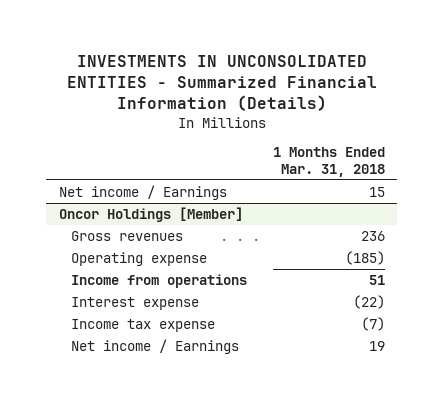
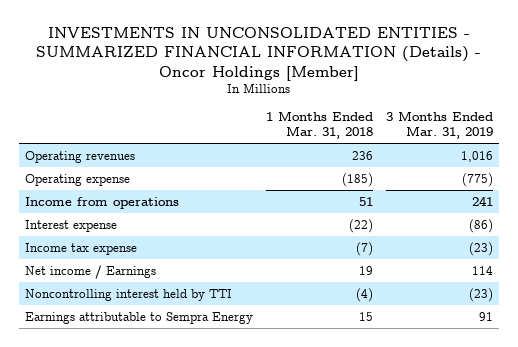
[66,55,377,112] INVESTMENTS IN UNCONSOLIDATED ENTITIES - Summarized Financial Information (Details) -> [35,27,481,81] INVESTMENTS IN UNCONSOLIDATED ENTITIES - SUMMARIZED FINANCIAL INFORMATION (Details) - Oncor Holdings [Member]
none -> [385,111,493,140] 3 Months Ended Mar. 31, 2019
[59,184,228,200] Net income / Earnings -> none
[59,206,244,222] Oncor Holdings [Member] -> none
[70,230,183,241] Gross revenues -> [25,150,136,163] Operating revenues
none -> [25,288,233,301] Noncontrolling interest held by TTI
none -> [25,311,254,324] Earnings attributable to Sempra Energy

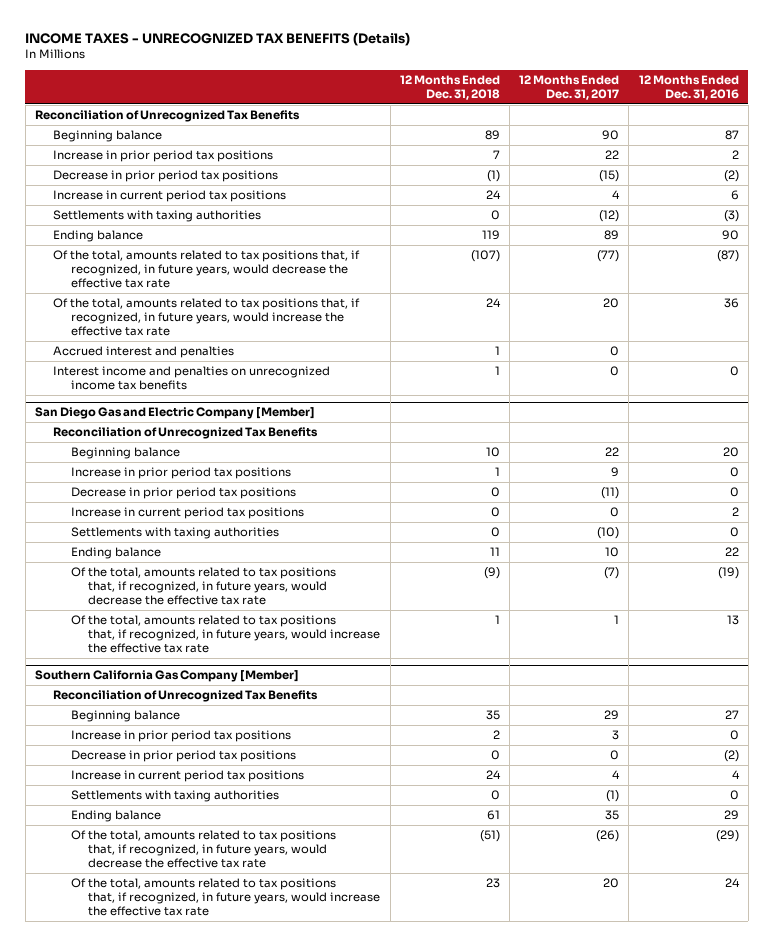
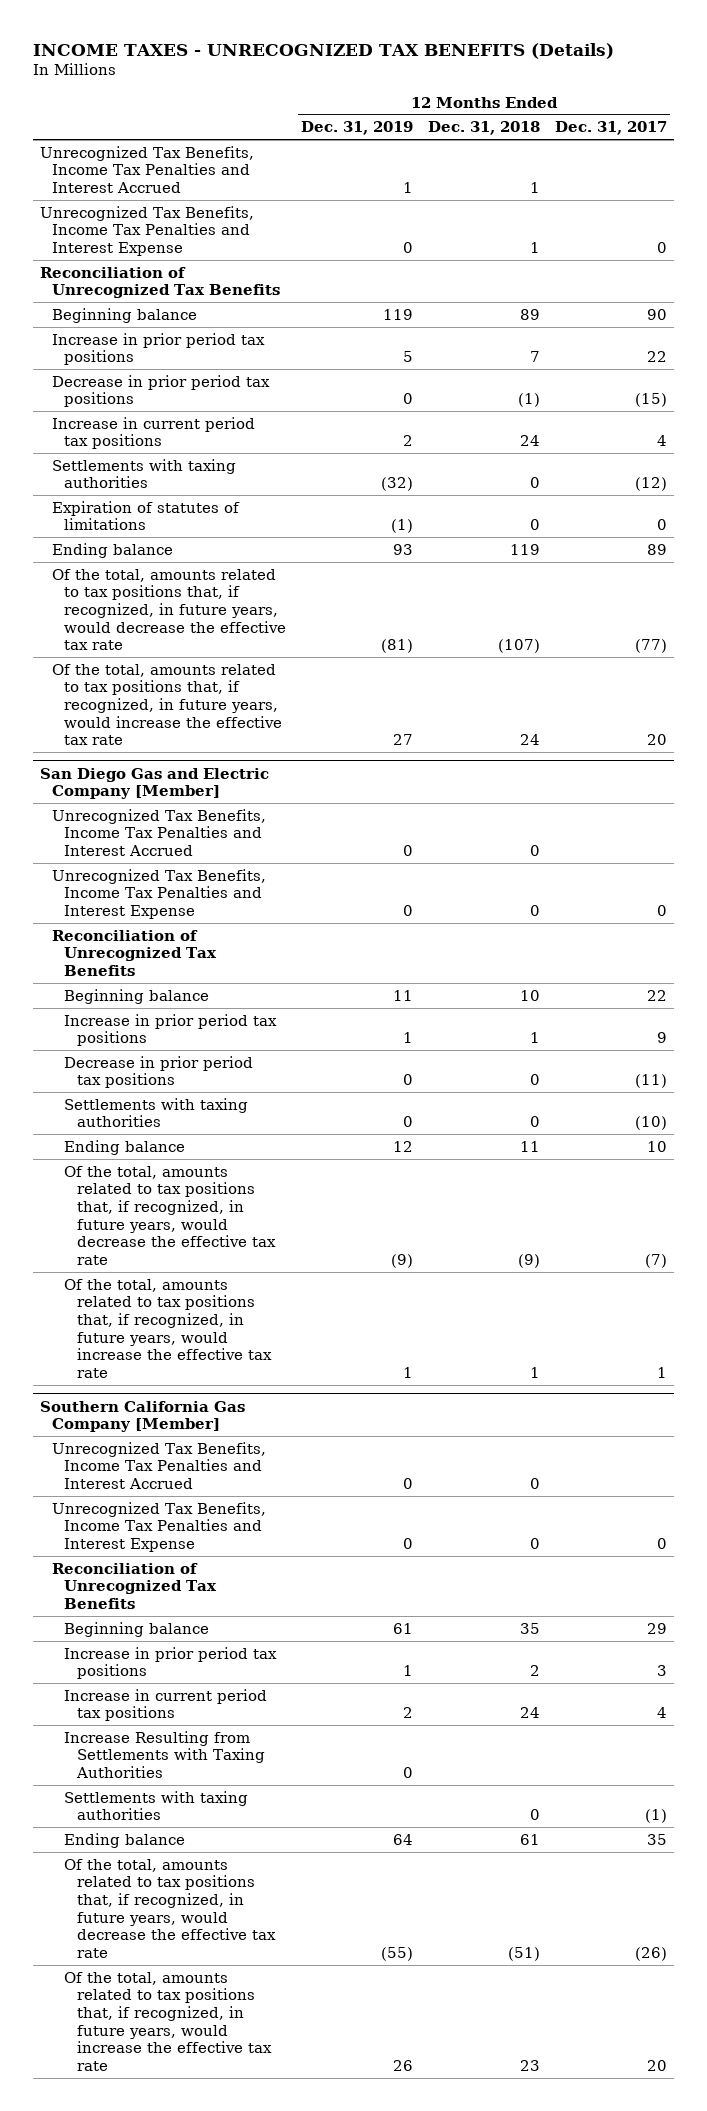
[638,74,739,100] 12 Months Ended Dec. 31, 2016 -> none
none -> [301,121,414,136] Dec. 31, 2019
none -> [40,145,255,193] Unrecognized Tax Benefits, Income Tax Penalties and Interest Accrued
none -> [40,205,255,256] Unrecognized Tax Benefits, Income Tax Penalties and Interest Expense
none -> [52,500,241,531] Expiration of statutes of limitations
[52,346,234,359] Accrued interest and penalties -> none
[52,366,330,391] Interest income and penalties on unrecognized income tax benefits -> none
none -> [52,808,267,856] Unrecognized Tax Benefits, Income Tax Penalties and Interest Accrued
none -> [52,868,267,919] Unrecognized Tax Benefits, Income Tax Penalties and Interest Expense
[70,507,304,520] Increase in current period tax positions -> none
none -> [52,1441,267,1489] Unrecognized Tax Benefits, Income Tax Penalties and Interest Accrued
none -> [52,1501,267,1552] Unrecognized Tax Benefits, Income Tax Penalties and Interest Expense
[70,750,296,763] Decrease in prior period tax positions -> none
none -> [64,1730,265,1778] Increase Resulting from Settlements with Taxing Authorities

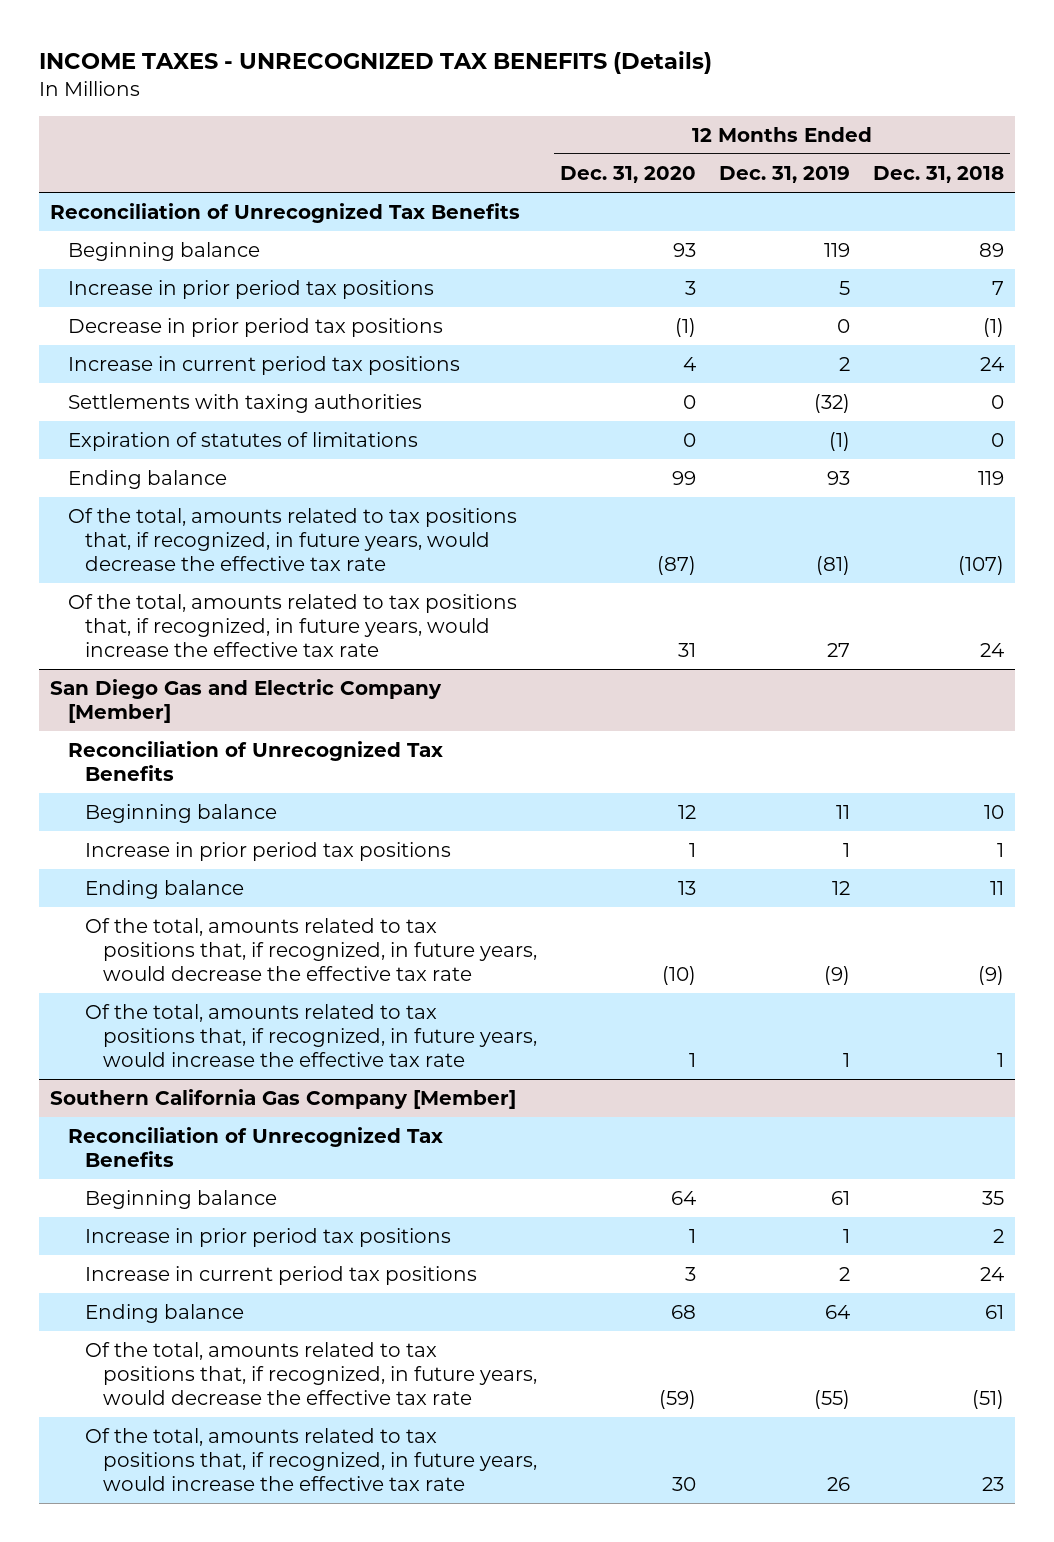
[554,121,667,136] Dec. 31, 2017 -> none
none -> [559,165,696,183] Dec. 31, 2020
[40,145,255,193] Unrecognized Tax Benefits, Income Tax Penalties and Interest Accrued -> none
[40,205,255,256] Unrecognized Tax Benefits, Income Tax Penalties and Interest Expense -> none
[52,808,267,856] Unrecognized Tax Benefits, Income Tax Penalties and Interest Accrued -> none
[52,868,267,919] Unrecognized Tax Benefits, Income Tax Penalties and Interest Expense -> none
[64,1055,254,1089] Decrease in prior period tax positions -> none
[64,1097,249,1128] Settlements with taxing authorities -> none
[52,1441,267,1489] Unrecognized Tax Benefits, Income Tax Penalties and Interest Accrued -> none
[52,1501,267,1552] Unrecognized Tax Benefits, Income Tax Penalties and Interest Expense -> none
[64,1730,265,1778] Increase Resulting from Settlements with Taxing Authorities -> none
[64,1790,249,1821] Settlements with taxing authorities -> none

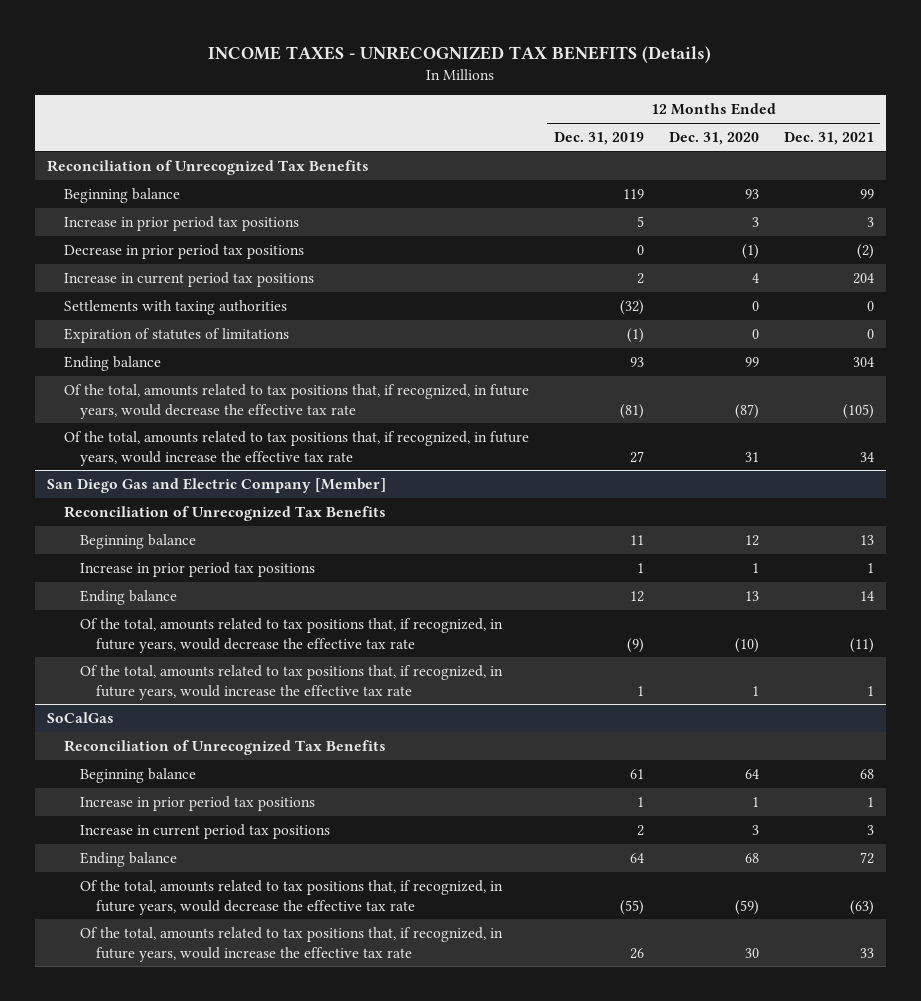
[872,165,1004,183] Dec. 31, 2018 -> none
none -> [783,132,874,146] Dec. 31, 2021
[50,1089,517,1110] Southern California Gas Company [Member] -> [47,711,115,723] SoCalGas

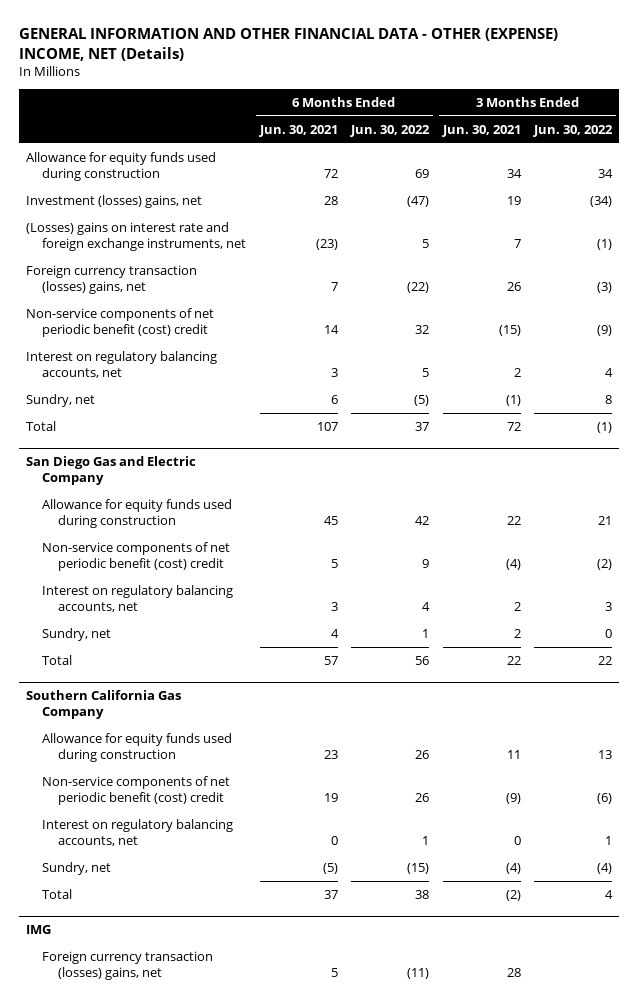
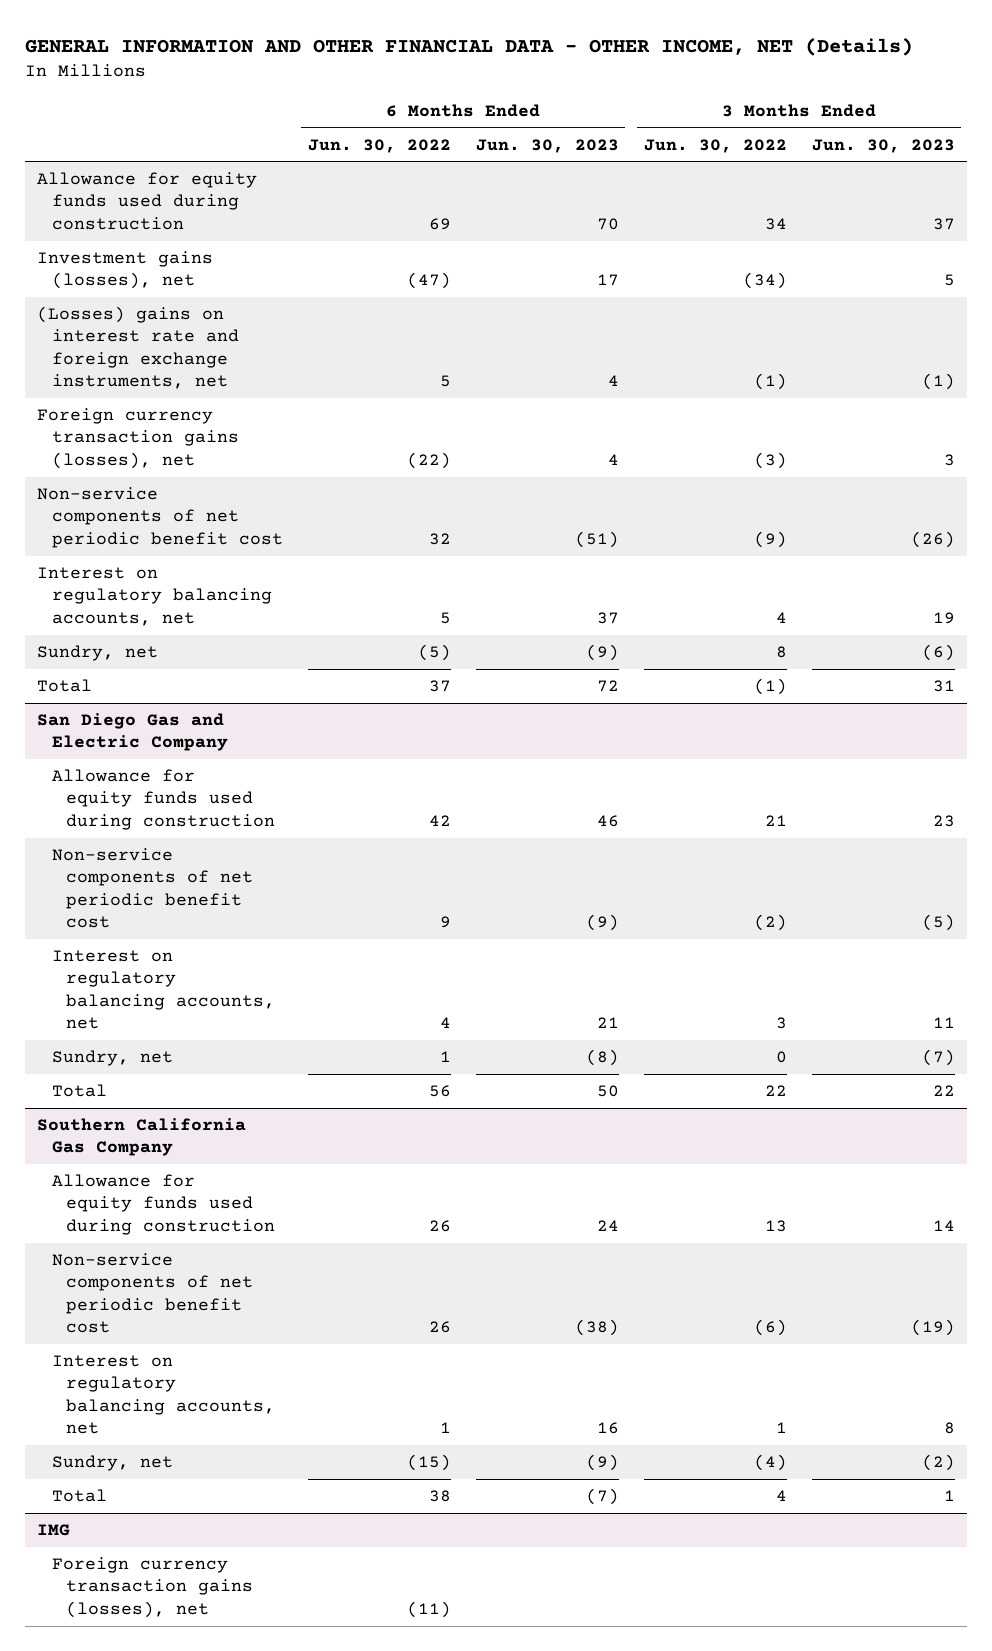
[18,27,558,61] GENERAL INFORMATION AND OTHER FINANCIAL DATA - OTHER (EXPENSE) INCOME, NET (Details) -> [24,38,913,57] GENERAL INFORMATION AND OTHER FINANCIAL DATA - OTHER INCOME, NET (Details)
[258,124,338,137] Jun. 30, 2021 -> none
[441,124,521,137] Jun. 30, 2021 -> none
none -> [475,138,619,153] Jun. 30, 2023
none -> [811,138,955,153] Jun. 30, 2023
[25,194,202,208] Investment (losses) gains, net -> [37,250,214,290] Investment gains (losses), net
[25,264,197,295] Foreign currency transaction (losses) gains, net -> [37,407,239,469] Foreign currency transaction gains (losses), net
[25,307,214,338] Non-service components of net periodic benefit (cost) credit -> [37,486,283,548] Non-service components of net periodic benefit cost
[41,541,230,572] Non-service components of net periodic benefit (cost) credit -> [51,847,253,929] Non-service components of net periodic benefit cost
[41,775,230,806] Non-service components of net periodic benefit (cost) credit -> [51,1252,253,1334] Non-service components of net periodic benefit cost
[41,950,213,981] Foreign currency transaction (losses) gains, net -> [51,1556,253,1618] Foreign currency transaction gains (losses), net

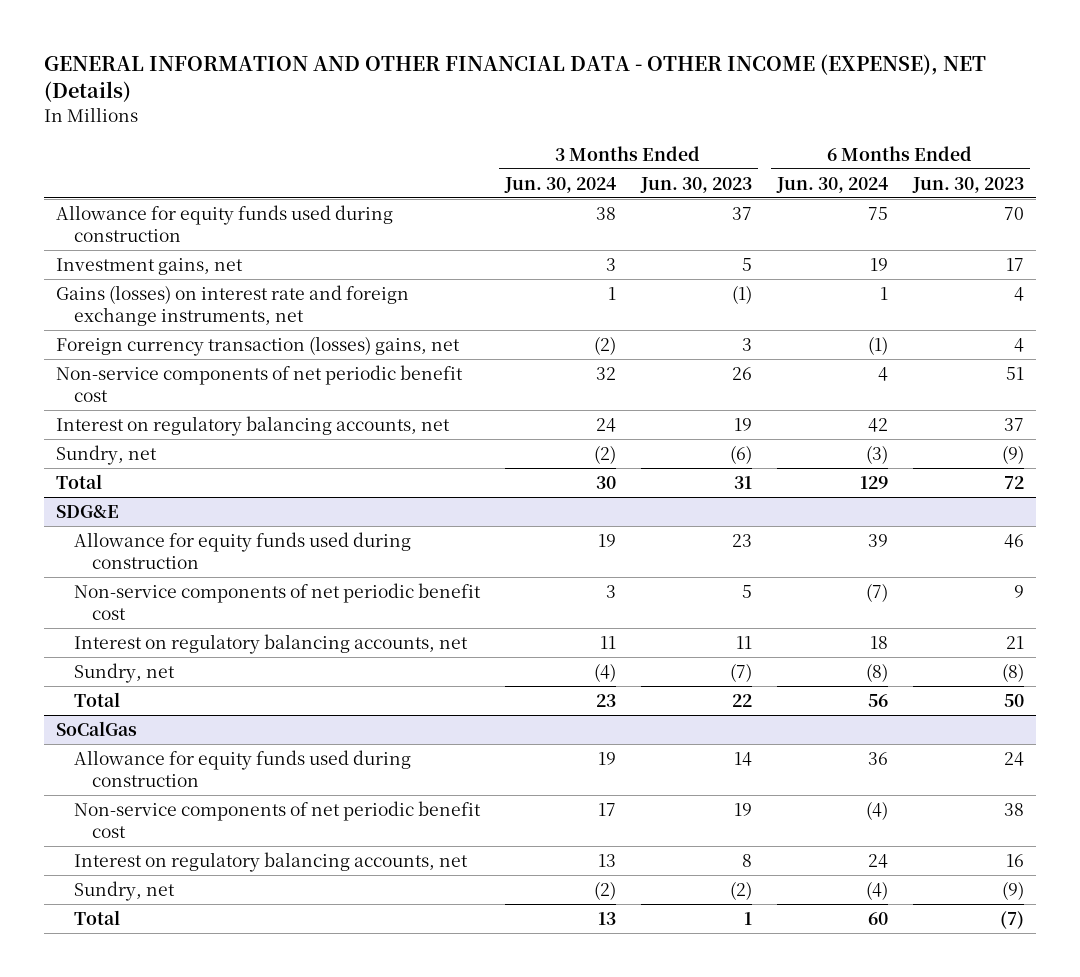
[24,38,913,57] GENERAL INFORMATION AND OTHER FINANCIAL DATA - OTHER INCOME, NET (Details) -> [43,54,986,103] GENERAL INFORMATION AND OTHER FINANCIAL DATA - OTHER INCOME (EXPENSE), NET (Details)
[307,138,451,153] Jun. 30, 2022 -> none
[643,138,787,153] Jun. 30, 2022 -> none
none -> [503,176,616,193] Jun. 30, 2024
none -> [775,176,888,193] Jun. 30, 2024
[37,250,214,290] Investment gains (losses), net -> [56,257,244,275] Investment gains, net
[37,305,239,390] (Losses) gains on interest rate and foreign exchange instruments, net -> [56,284,410,326] Gains (losses) on interest rate and foreign exchange instruments, net
[37,407,239,469] Foreign currency transaction gains (losses), net -> [56,335,461,356] Foreign currency transaction (losses) gains, net
[574,530,619,548] (51) -> [1005,366,1024,380] 51
[910,530,955,548] (26) -> [731,366,752,380] 26
[37,712,228,752] San Diego Gas and Electric Company -> [56,504,120,518] SDG&E
[585,914,619,932] (9) -> [1013,584,1024,598] 9
[921,914,955,932] (5) -> [741,584,752,598] 5
[37,1117,247,1157] Southern California Gas Company -> [56,720,138,736] SoCalGas
[574,1319,619,1337] (38) -> [1003,802,1024,816] 38
[910,1319,955,1337] (19) -> [733,802,752,816] 19
[37,1523,71,1536] IMG -> none
[51,1556,253,1618] Foreign currency transaction gains (losses), net -> none

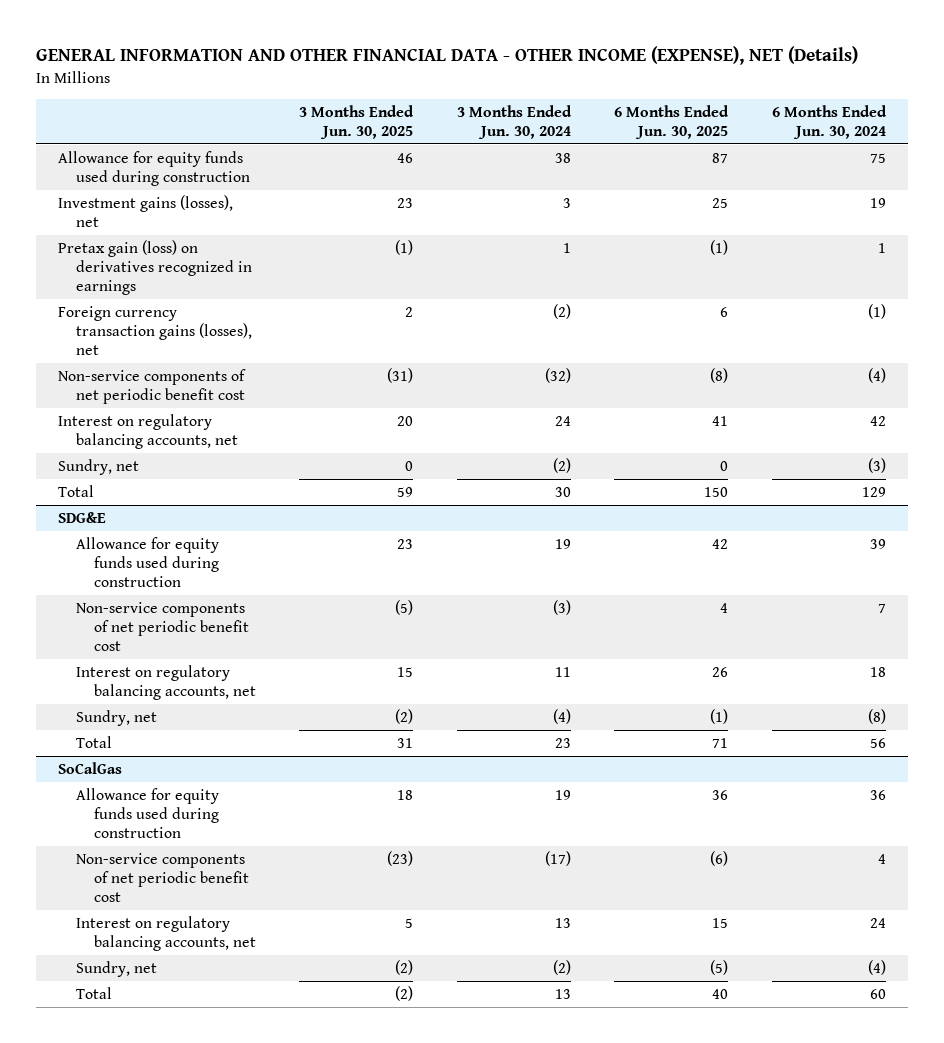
[639,176,752,193] Jun. 30, 2023 -> none
[911,176,1024,193] Jun. 30, 2023 -> none
none -> [299,104,415,139] 3 Months Ended Jun. 30, 2025
none -> [614,104,730,139] 6 Months Ended Jun. 30, 2025
[56,257,244,275] Investment gains, net -> [57,194,233,227] Investment gains (losses), net
[56,284,410,326] Gains (losses) on interest rate and foreign exchange instruments, net -> [57,239,252,296] Pretax gain (loss) on derivatives recognized in earnings
[56,335,461,356] Foreign currency transaction (losses) gains, net -> [57,305,252,356] Foreign currency transaction gains (losses), net
[595,366,616,380] 32 -> [544,367,571,383] (32)
[877,366,888,381] 4 -> [867,367,886,383] (4)
[605,584,616,598] 3 -> [552,599,571,615] (3)
[865,582,888,602] (7) -> [877,603,886,613] 7
[597,802,616,816] 17 -> [544,850,571,866] (17)
[865,800,888,820] (4) -> [877,853,886,864] 4

